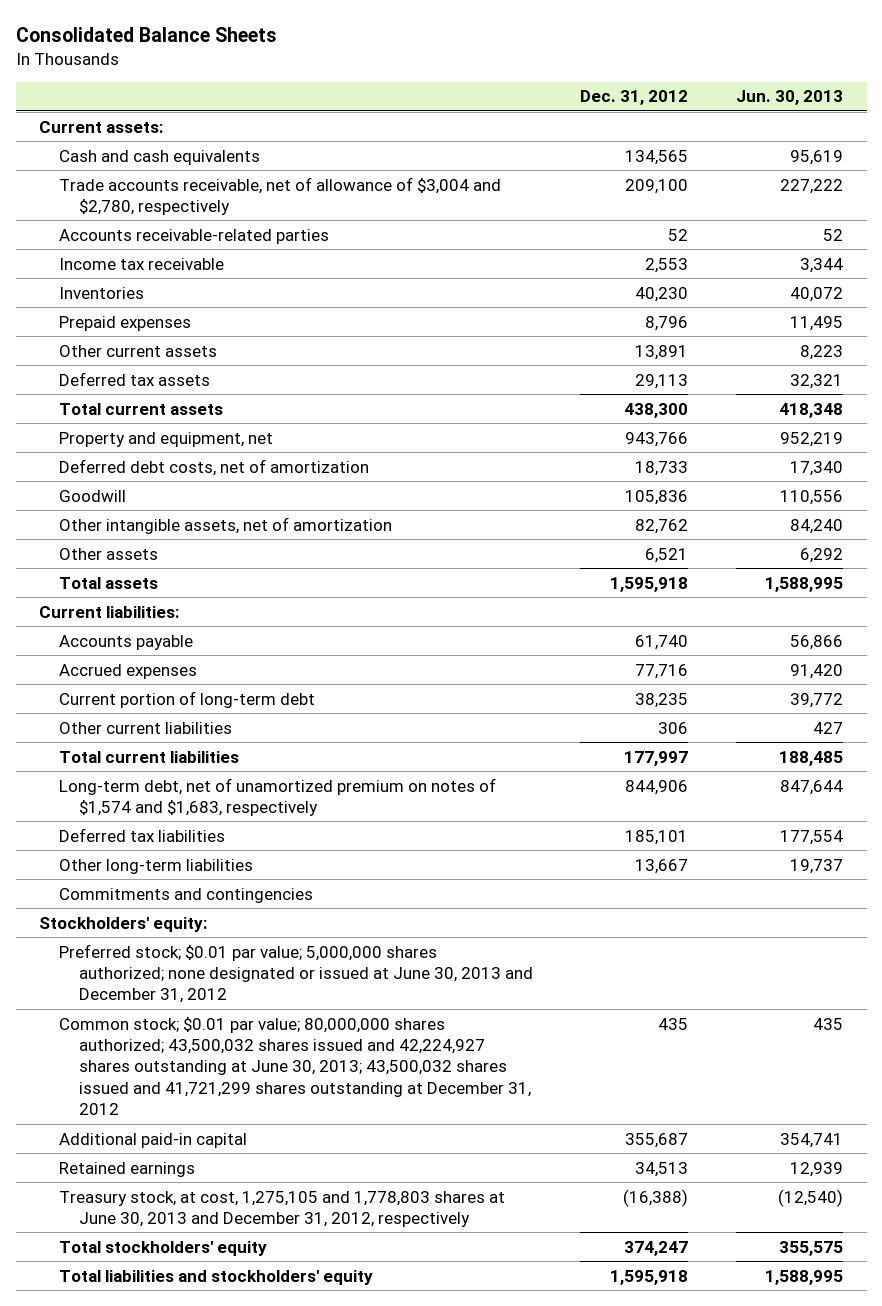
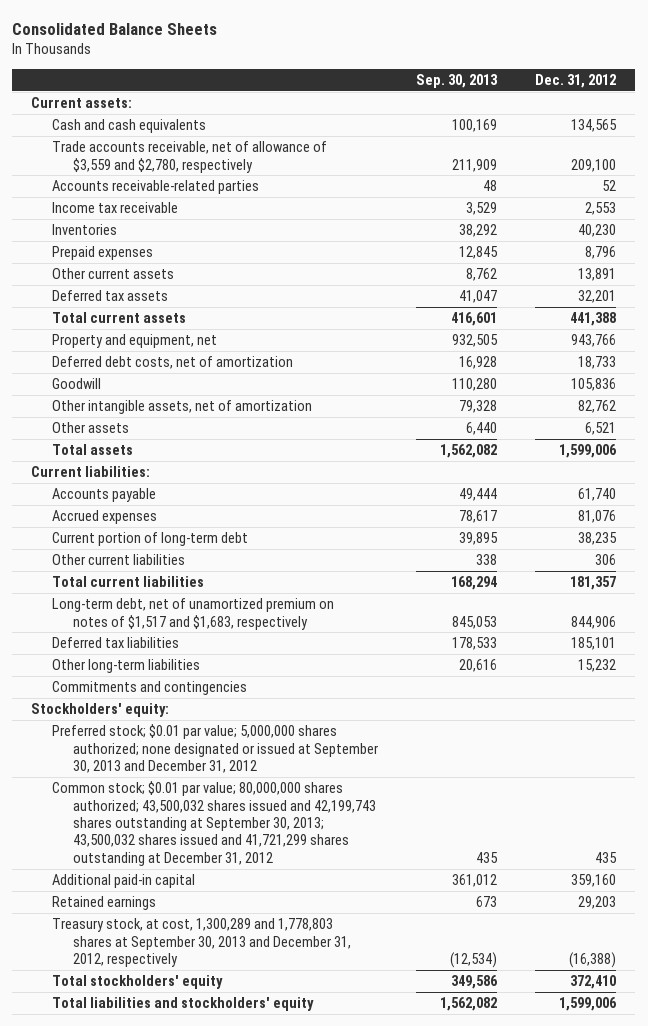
[735,90,843,106] Jun. 30, 2013 -> none
none -> [416,74,499,89] Sep. 30, 2013
[58,176,501,215] Trade accounts receivable, net of allowance of $3,004 and $2,780, respectively -> [52,141,328,173] Trade accounts receivable, net of allowance of $3,559 and $2,780, respectively
[635,373,689,389] 29,113 -> [578,290,617,304] 32,201
[624,402,689,418] 438,300 -> [570,312,617,327] 441,388
[610,576,689,592] 1,595,918 -> [559,444,618,459] 1,599,006
[635,663,689,679] 77,716 -> [578,510,617,524] 81,076
[624,750,689,766] 177,997 -> [570,576,617,591] 181,357
[58,777,496,816] Long-term debt, net of unamortized premium on notes of $1,574 and $1,683, respectively -> [52,598,335,630] Long-term debt, net of unamortized premium on notes of $1,517 and $1,683, respectively
[635,858,689,874] 13,667 -> [578,659,617,673] 15,232
[58,943,533,1004] Preferred stock; $0.01 par value; 5,000,000 shares authorized; none designated or issued at June 30, 2013 and December 31, 2012 -> [52,724,379,774] Preferred stock; $0.01 par value; 5,000,000 shares authorized; none designated or issued at September 30, 2013 and December 31, 2012
[58,1016,531,1116] Common stock; $0.01 par value; 80,000,000 shares authorized; 43,500,032 shares issued and 42,224,927 shares outstanding at June 30, 2013; 43,500,032 shares issued and 41,721,299 shares outstanding at December 31, 2012 -> [52,781,377,866] Common stock; $0.01 par value; 80,000,000 shares authorized; 43,500,032 shares issued and 42,199,743 shares outstanding at September 30, 2013; 43,500,032 shares issued and 41,721,299 shares outstanding at December 31, 2012
[625,1132,689,1148] 355,687 -> [571,874,617,888] 359,160
[635,1161,689,1177] 34,513 -> [578,896,617,910] 29,203
[58,1190,505,1227] Treasury stock, at cost, 1,275,105 and 1,778,803 shares at June 30, 2013 and December 31, 2012, respectively -> [52,918,352,968] Treasury stock, at cost, 1,300,289 and 1,778,803 shares at September 30, 2013 and December 31, 2012, respectively
[624,1240,689,1256] 374,247 -> [570,975,617,990] 372,410
[610,1269,689,1285] 1,595,918 -> [559,997,618,1012] 1,599,006

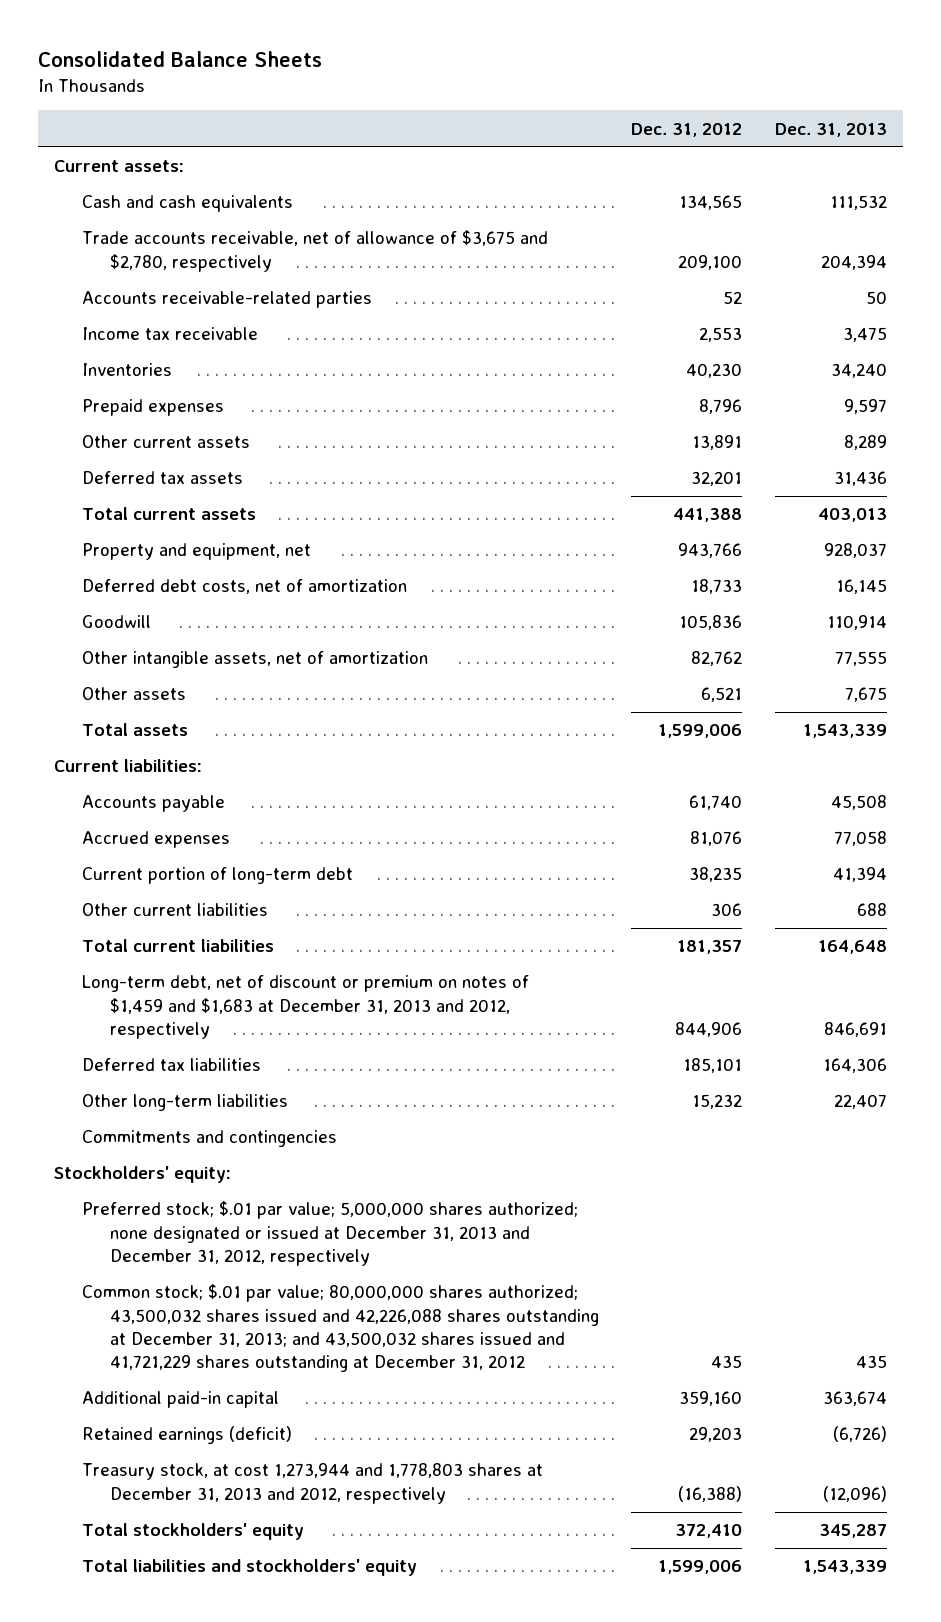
[416,74,499,89] Sep. 30, 2013 -> none
none -> [774,122,887,137] Dec. 31, 2013
[52,141,328,173] Trade accounts receivable, net of allowance of $3,559 and $2,780, respectively -> [81,230,548,272] Trade accounts receivable, net of allowance of $3,675 and $2,780, respectively
[52,598,335,630] Long-term debt, net of unamortized premium on notes of $1,517 and $1,683, respectively -> [81,975,529,1039] Long-term debt, net of discount or premium on notes of $1,459 and $1,683 at December 31, 2013 and 2012, respectively
[52,724,379,774] Preferred stock; $0.01 par value; 5,000,000 shares authorized; none designated or issued at September 30, 2013 and December 31, 2012 -> [81,1201,578,1266] Preferred stock; $.01 par value; 5,000,000 shares authorized; none designated or issued at December 31, 2013 and December 31, 2012, respectively
[52,781,377,866] Common stock; $0.01 par value; 80,000,000 shares authorized; 43,500,032 shares issued and 42,199,743 shares outstanding at September 30, 2013; 43,500,032 shares issued and 41,721,299 shares outstanding at December 31, 2012 -> [81,1284,599,1373] Common stock; $.01 par value; 80,000,000 shares authorized; 43,500,032 shares issued and 42,226,088 shares outstanding at December 31, 2013; and 43,500,032 shares issued and 41,721,229 shares outstanding at December 31, 2012
[52,896,157,911] Retained earnings -> [81,1426,292,1445] Retained earnings (deficit)
[52,918,352,968] Treasury stock, at cost, 1,300,289 and 1,778,803 shares at September 30, 2013 and December 31, 2012, respectively -> [81,1463,543,1504] Treasury stock, at cost 1,273,944 and 1,778,803 shares at December 31, 2013 and 2012, respectively

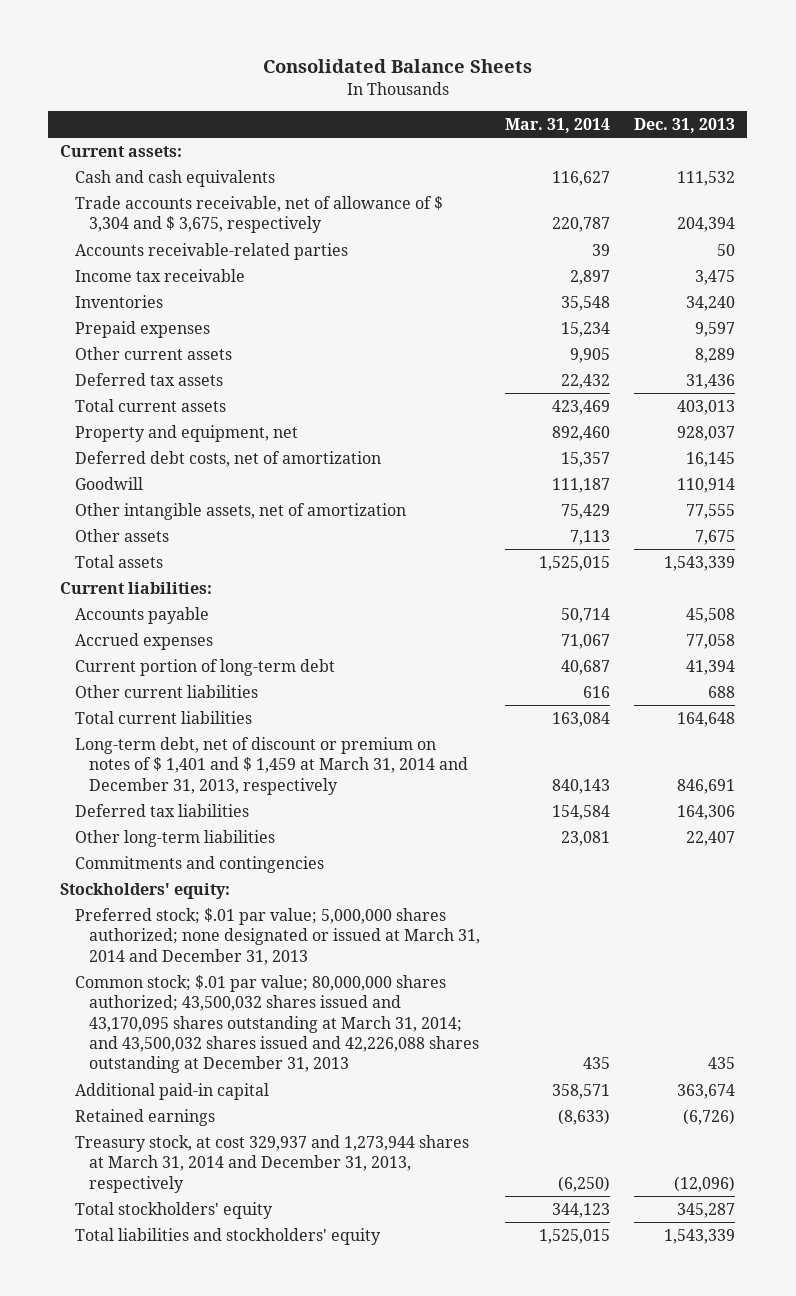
[631,122,743,137] Dec. 31, 2012 -> none
none -> [504,117,610,133] Mar. 31, 2014
[81,230,548,272] Trade accounts receivable, net of allowance of $3,675 and $2,780, respectively -> [74,195,443,234] Trade accounts receivable, net of allowance of $ 3,304 and $ 3,675, respectively
[81,975,529,1039] Long-term debt, net of discount or premium on notes of $1,459 and $1,683 at December 31, 2013 and 2012, respectively -> [74,736,469,795] Long-term debt, net of discount or premium on notes of $ 1,401 and $ 1,459 at March 31, 2014 and December 31, 2013, respectively
[81,1201,578,1266] Preferred stock; $.01 par value; 5,000,000 shares authorized; none designated or issued at December 31, 2013 and December 31, 2012, respectively -> [74,907,481,965] Preferred stock; $.01 par value; 5,000,000 shares authorized; none designated or issued at March 31, 2014 and December 31, 2013
[81,1284,599,1373] Common stock; $.01 par value; 80,000,000 shares authorized; 43,500,032 shares issued and 42,226,088 shares outstanding at December 31, 2013; and 43,500,032 shares issued and 41,721,229 shares outstanding at December 31, 2012 -> [74,974,480,1074] Common stock; $.01 par value; 80,000,000 shares authorized; 43,500,032 shares issued and 43,170,095 shares outstanding at March 31, 2014; and 43,500,032 shares issued and 42,226,088 shares outstanding at December 31, 2013
[81,1426,292,1445] Retained earnings (deficit) -> [74,1108,215,1126] Retained earnings
[81,1463,543,1504] Treasury stock, at cost 1,273,944 and 1,778,803 shares at December 31, 2013 and 2012, respectively -> [74,1134,469,1193] Treasury stock, at cost 329,937 and 1,273,944 shares at March 31, 2014 and December 31, 2013, respectively

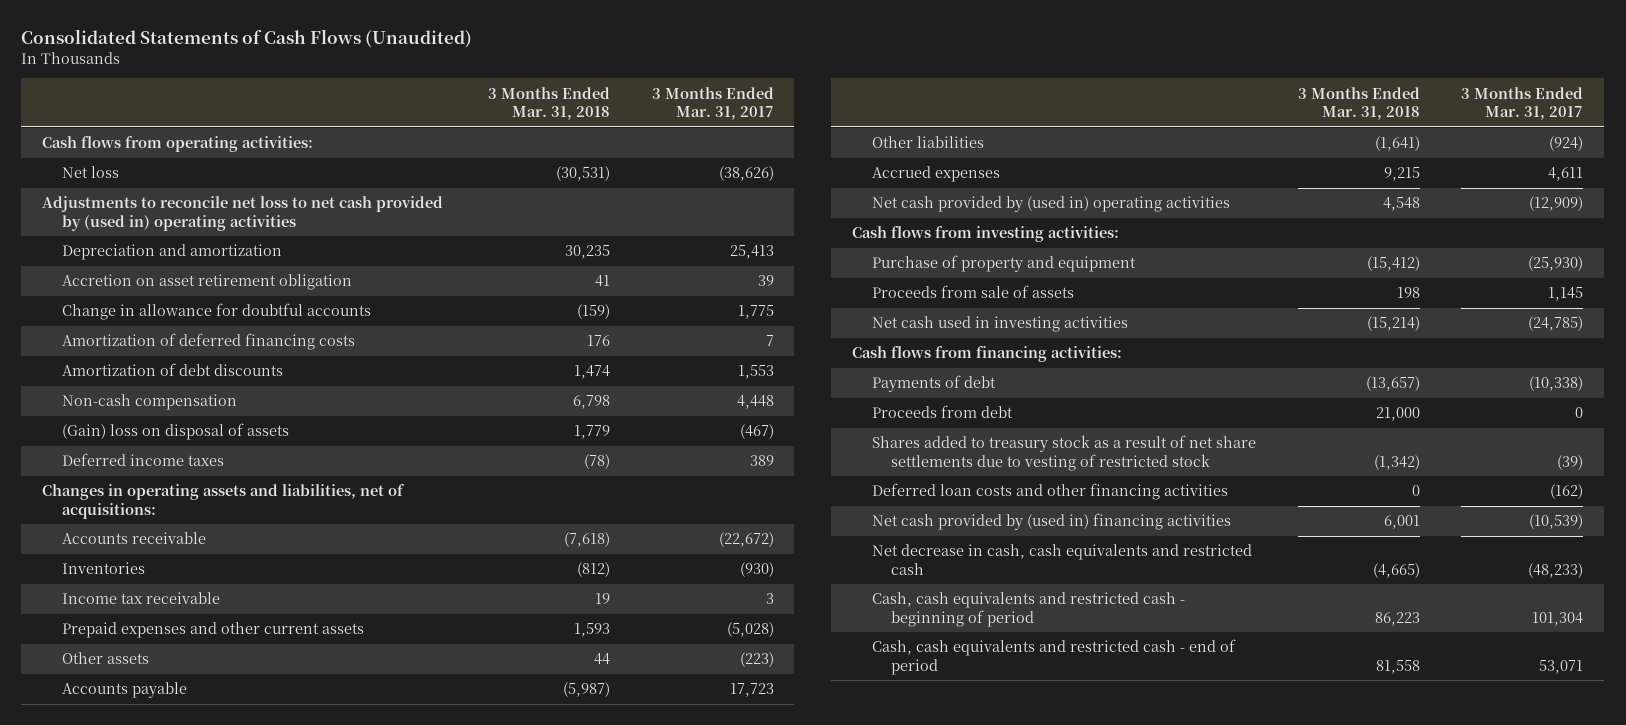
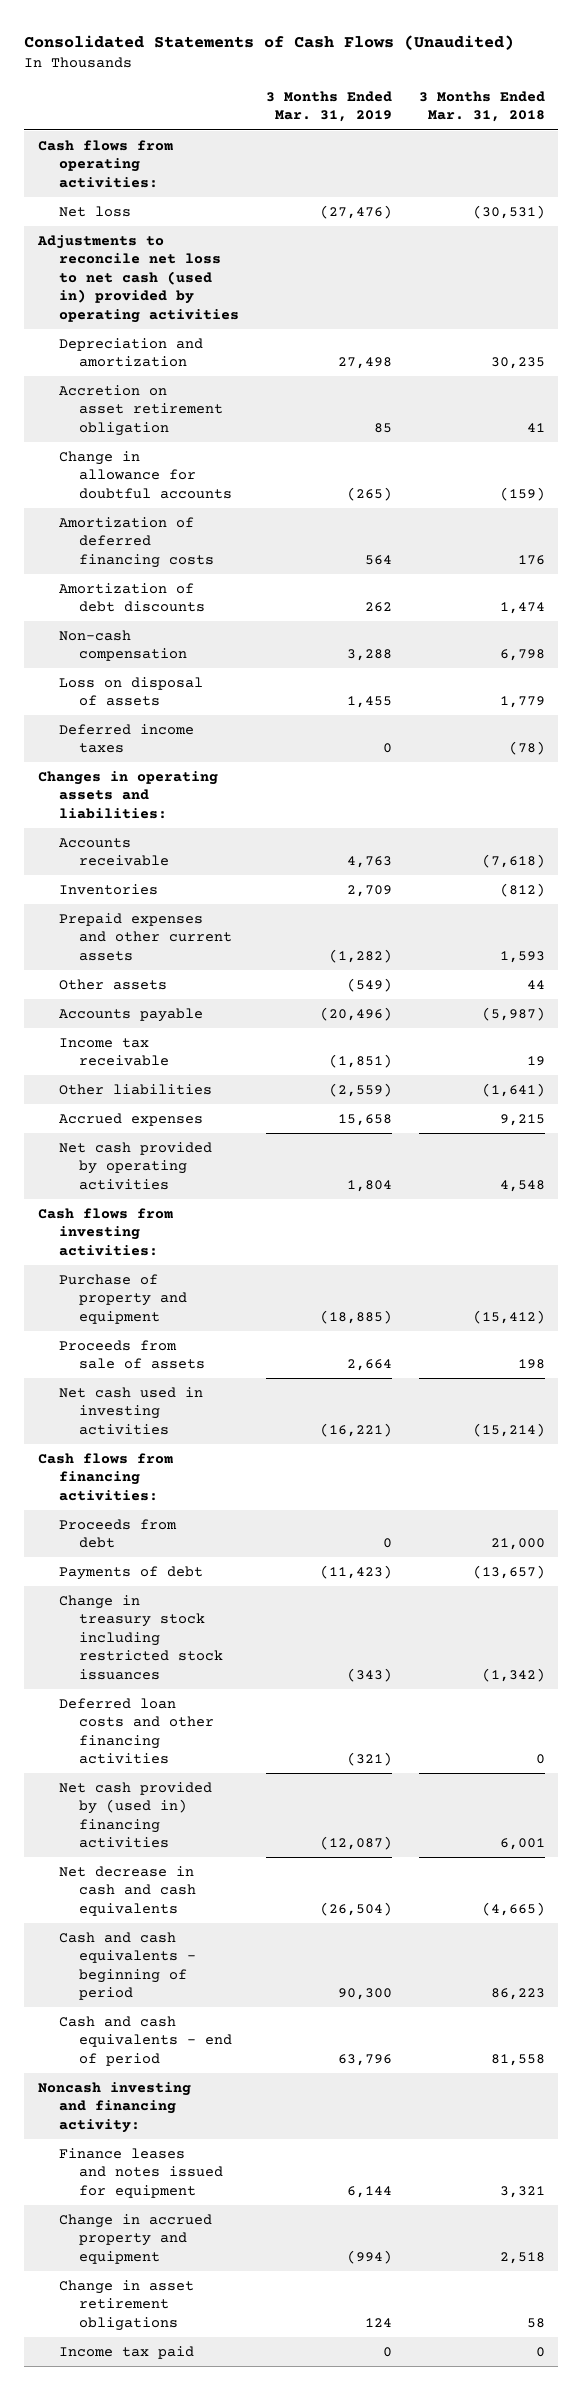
[651,86,774,121] 3 Months Ended Mar. 31, 2017 -> none
none -> [265,90,392,123] 3 Months Ended Mar. 31, 2019
[42,196,444,231] Adjustments to reconcile net loss to net cash provided by (used in) operating activities -> [36,234,239,323] Adjustments to reconcile net loss to net cash (used in) provided by operating activities
[61,423,289,441] (Gain) loss on disposal of assets -> [58,676,203,707] Loss on disposal of assets
[42,484,406,519] Changes in operating assets and liabilities, net of acquisitions: -> [37,770,218,819] Changes in operating assets and liabilities:
[61,592,220,605] Income tax receivable -> [58,1037,170,1067] Income tax receivable
[871,196,1230,213] Net cash provided by (used in) operating activities -> [58,1141,212,1190] Net cash provided by operating activities
[871,375,996,393] Payments of debt -> [58,1565,203,1580] Payments of debt
[871,435,1256,471] Shares added to treasury stock as a result of net share settlements due to vesting of restricted stock -> [58,1594,224,1680] Change in treasury stock including restricted stock issuances
[871,544,1252,575] Net decrease in cash, cash equivalents and restricted cash -> [58,1865,197,1916] Net decrease in cash and cash equivalents
[871,592,1185,627] Cash, cash equivalents and restricted cash - beginning of period -> [58,1931,197,2001] Cash and cash equivalents - beginning of period
[871,639,1236,675] Cash, cash equivalents and restricted cash - end of period -> [58,2015,233,2066] Cash and cash equivalents - end of period
none -> [37,2081,191,2133] Noncash investing and financing activity:
none -> [58,2147,224,2198] Finance leases and notes issued for equipment
none -> [58,2213,212,2264] Change in accrued property and equipment
none -> [58,2279,194,2331] Change in asset retirement obligations
none -> [58,2345,194,2359] Income tax paid

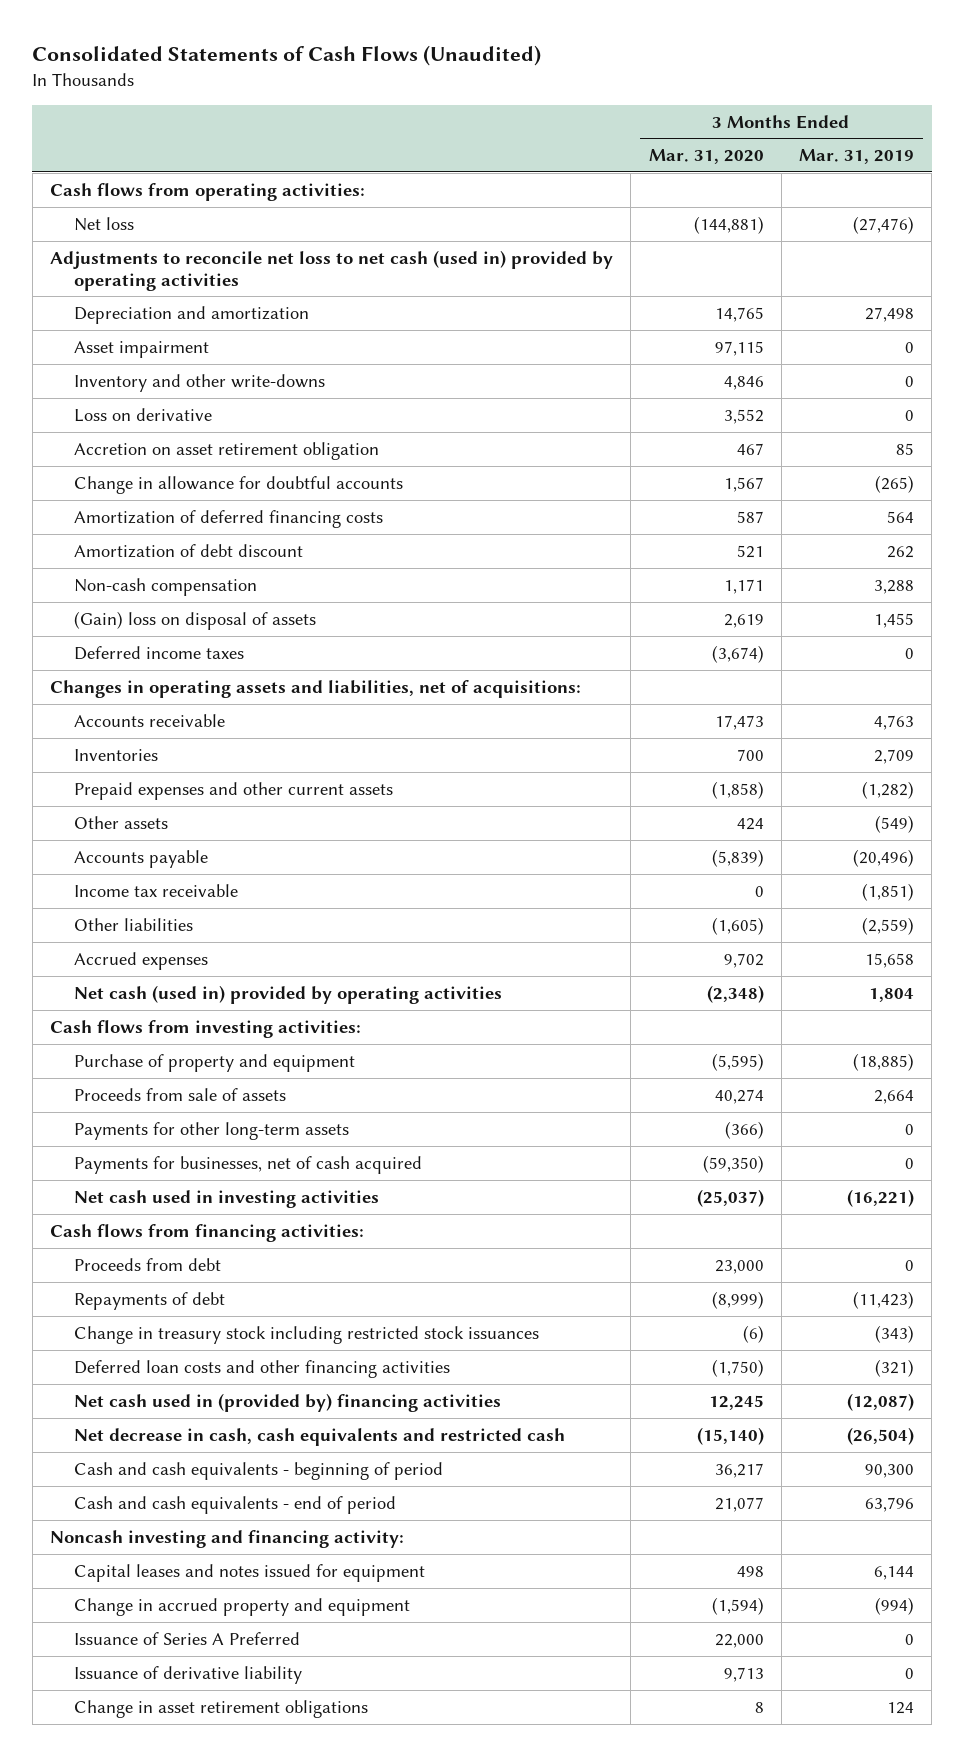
[418,90,545,123] 3 Months Ended Mar. 31, 2018 -> none
none -> [648,149,764,165] Mar. 31, 2020
none -> [74,340,210,358] Asset impairment
none -> [74,373,326,392] Inventory and other write-downs
none -> [74,407,213,422] Loss on derivative
[58,582,206,613] Amortization of debt discounts -> [74,543,304,558] Amortization of debt discount
[58,676,203,707] Loss on disposal of assets -> [74,610,317,630] (Gain) loss on disposal of assets
[37,770,218,819] Changes in operating assets and liabilities: -> [49,679,581,698] Changes in operating assets and liabilities, net of acquisitions:
[58,1141,212,1190] Net cash provided by operating activities -> [74,984,503,1004] Net cash (used in) provided by operating activities
none -> [74,1121,350,1140] Payments for other long-term assets
none -> [74,1155,423,1174] Payments for businesses, net of cash acquired
[58,1565,203,1580] Payments of debt -> [74,1291,226,1310] Repayments of debt
[58,1781,212,1849] Net cash provided by (used in) financing activities -> [74,1392,502,1412] Net cash used in (provided by) financing activities
[58,1865,197,1916] Net decrease in cash and cash equivalents -> [74,1427,566,1446] Net decrease in cash, cash equivalents and restricted cash
[58,2147,224,2198] Finance leases and notes issued for equipment -> [74,1563,426,1582] Capital leases and notes issued for equipment
none -> [74,1631,301,1645] Issuance of Series A Preferred
none -> [74,1665,303,1684] Issuance of derivative liability
[58,2345,194,2359] Income tax paid -> none

